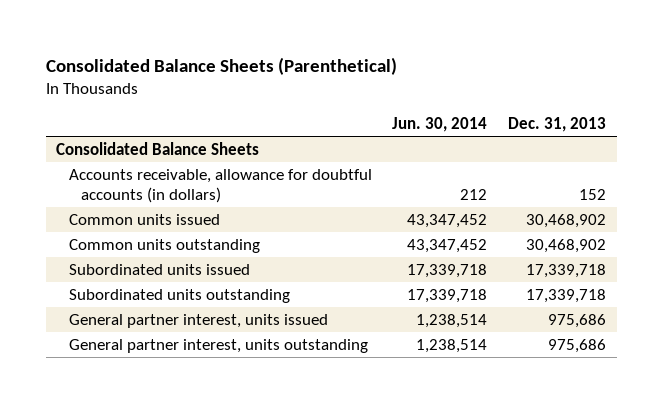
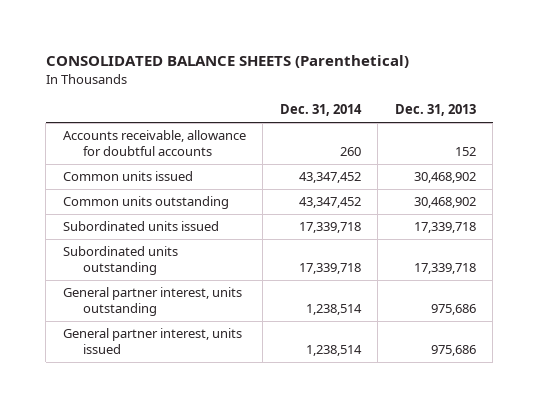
[45,56,397,75] Consolidated Balance Sheets (Parenthetical) -> [45,54,409,68] CONSOLIDATED BALANCE SHEETS (Parenthetical)
[392,117,488,133] Jun. 30, 2014 -> none
none -> [279,104,362,117] Dec. 31, 2014
[56,142,260,156] Consolidated Balance Sheets -> none
[68,169,372,203] Accounts receivable, allowance for doubtful accounts (in dollars) -> [62,130,246,156] Accounts receivable, allowance for doubtful accounts
[68,314,328,329] General partner interest, units issued -> [62,328,242,354] General partner interest, units issued

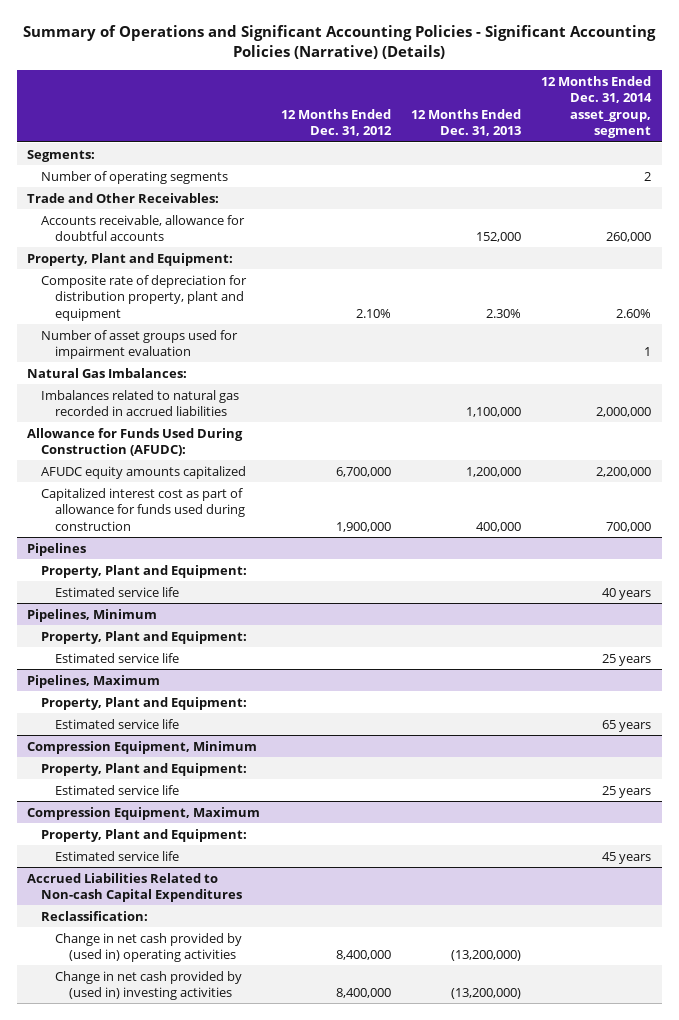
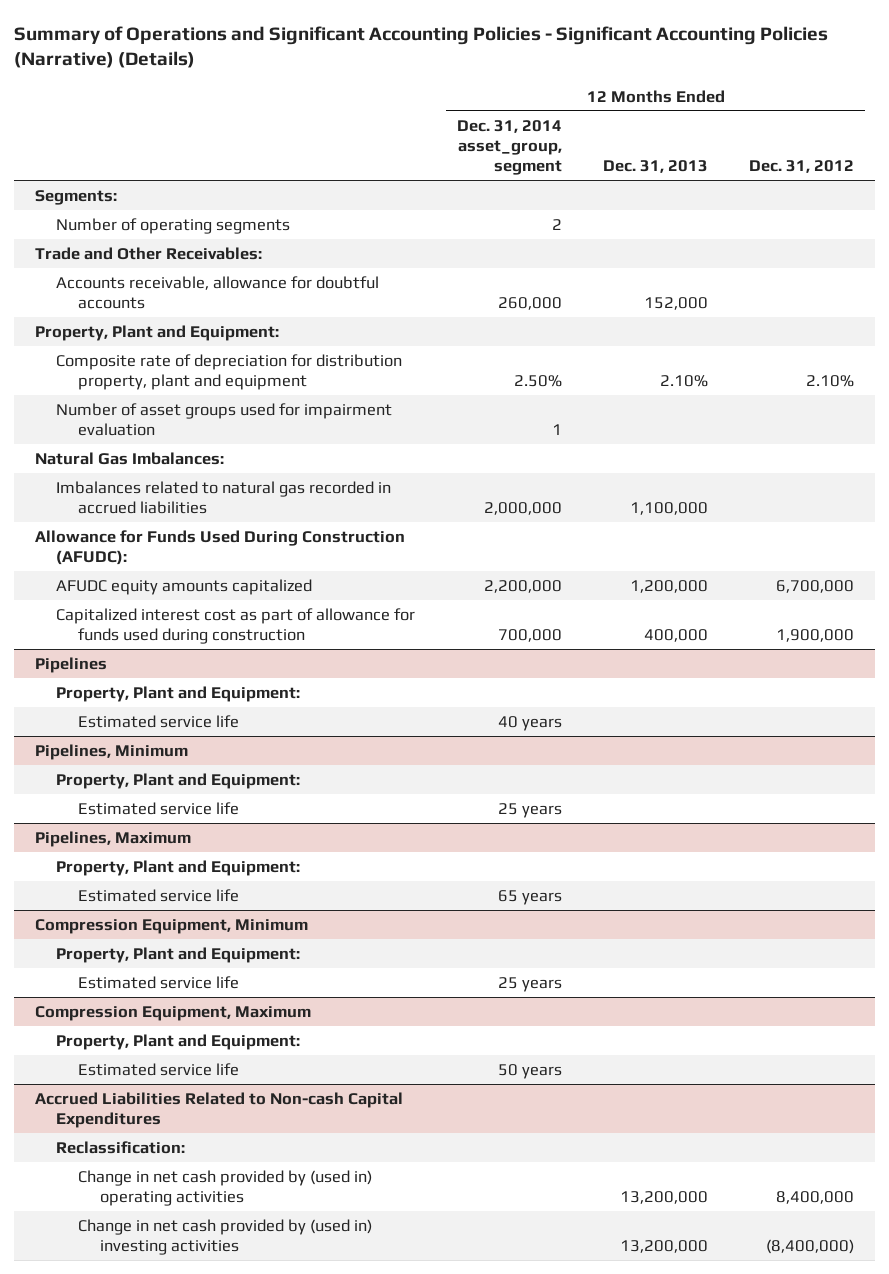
[486,308,522,318] 2.30% -> [660,375,709,388] 2.10%
[616,308,652,318] 2.60% -> [513,375,562,388] 2.50%
[602,851,652,864] 45 years -> [497,1063,562,1079] 50 years
[451,950,522,962] (13,200,000) -> [620,1191,709,1205] 13,200,000
[335,988,391,999] 8,400,000 -> [766,1239,855,1255] (8,400,000)
[451,988,522,1000] (13,200,000) -> [620,1240,709,1254] 13,200,000

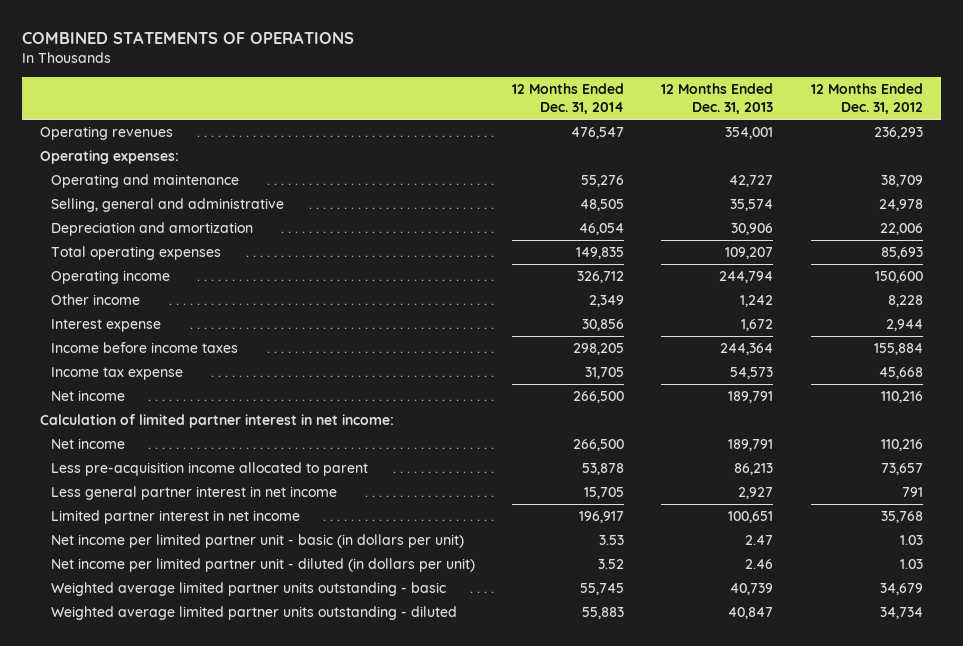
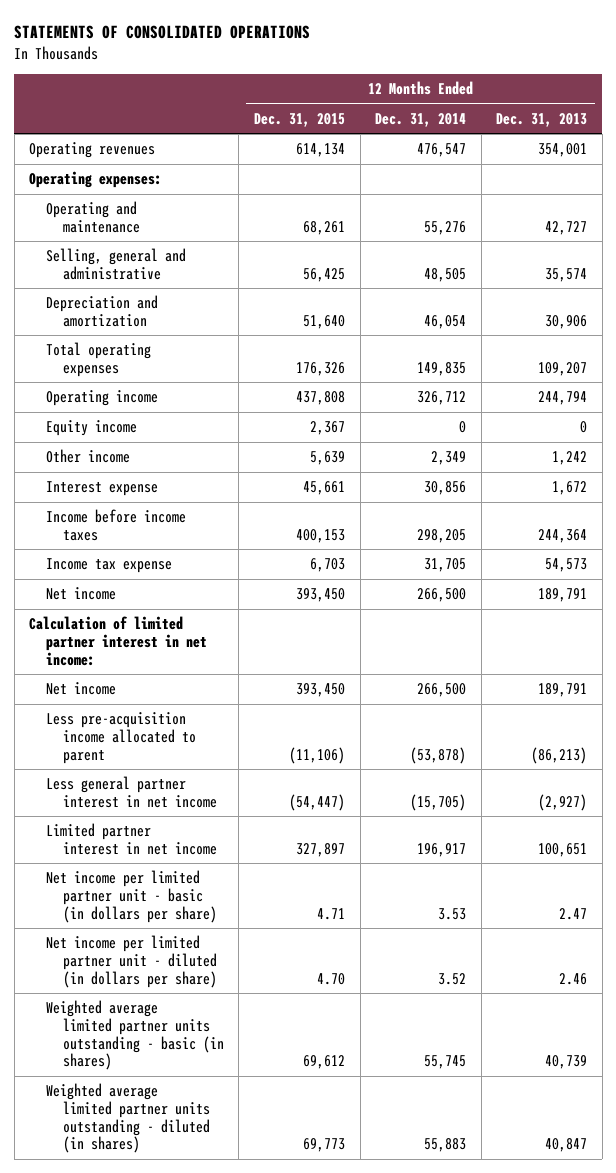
[21,30,354,44] COMBINED STATEMENTS OF OPERATIONS -> [14,24,311,39] STATEMENTS OF CONSOLIDATED OPERATIONS
[810,82,923,115] 12 Months Ended Dec. 31, 2012 -> none
none -> [254,112,346,127] Dec. 31, 2015
none -> [45,420,137,437] Equity income
[582,463,625,476] 53,878 -> [410,746,467,764] (53,878)
[734,463,774,476] 86,213 -> [531,746,588,764] (86,213)
[584,487,625,500] 15,705 -> [410,793,467,811] (15,705)
[738,487,774,500] 2,927 -> [538,793,588,811] (2,927)
[51,534,465,549] Net income per limited partner unit - basic (in dollars per unit) -> [45,870,217,923] Net income per limited partner unit - basic (in dollars per share)
[51,558,476,573] Net income per limited partner unit - diluted (in dollars per unit) -> [45,935,217,988] Net income per limited partner unit - diluted (in dollars per share)
[51,582,447,597] Weighted average limited partner units outstanding - basic -> [45,1000,224,1071] Weighted average limited partner units outstanding - basic (in shares)
[51,606,458,621] Weighted average limited partner units outstanding - diluted -> [45,1083,210,1154] Weighted average limited partner units outstanding - diluted (in shares)

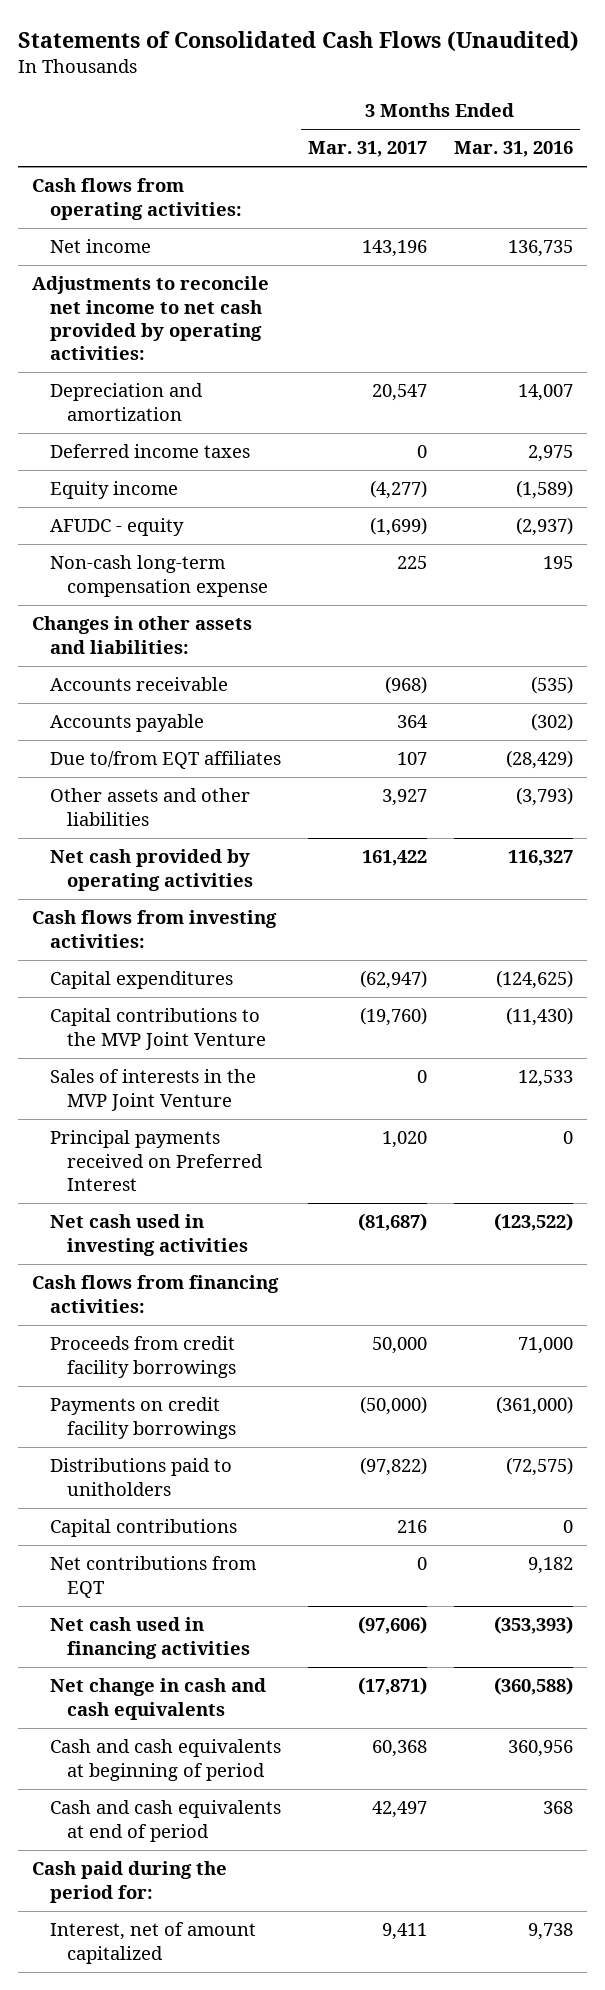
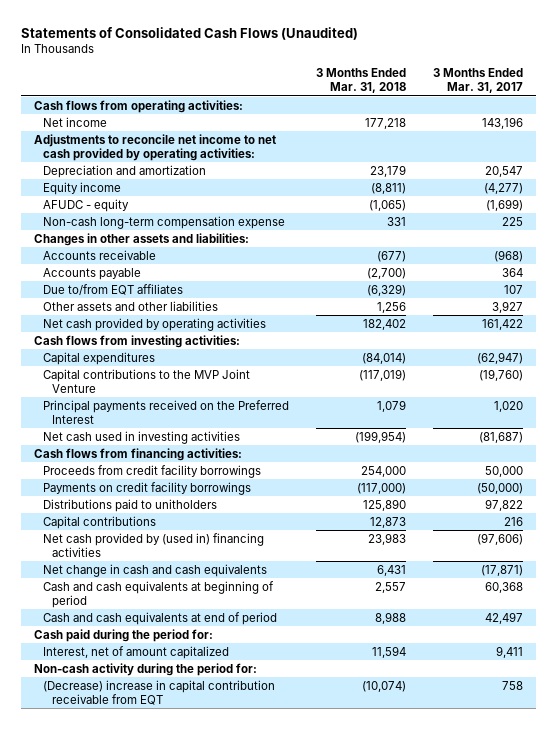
[454,141,574,158] Mar. 31, 2016 -> none
none -> [315,68,406,94] 3 Months Ended Mar. 31, 2018
[49,444,250,459] Deferred income taxes -> none
[49,1069,256,1111] Sales of interests in the MVP Joint Venture -> none
[49,1130,263,1191] Principal payments received on Preferred Interest -> [42,399,289,424] Principal payments received on the Preferred Interest
[359,1457,427,1477] (97,822) -> [484,498,523,511] 97,822
[49,1556,256,1598] Net contributions from EQT -> none
[49,1617,250,1659] Net cash used in financing activities -> [42,532,264,557] Net cash provided by (used in) financing activities
none -> [34,662,258,676] Non-cash activity during the period for:
none -> [42,679,275,705] (Decrease) increase in capital contribution receivable from EQT

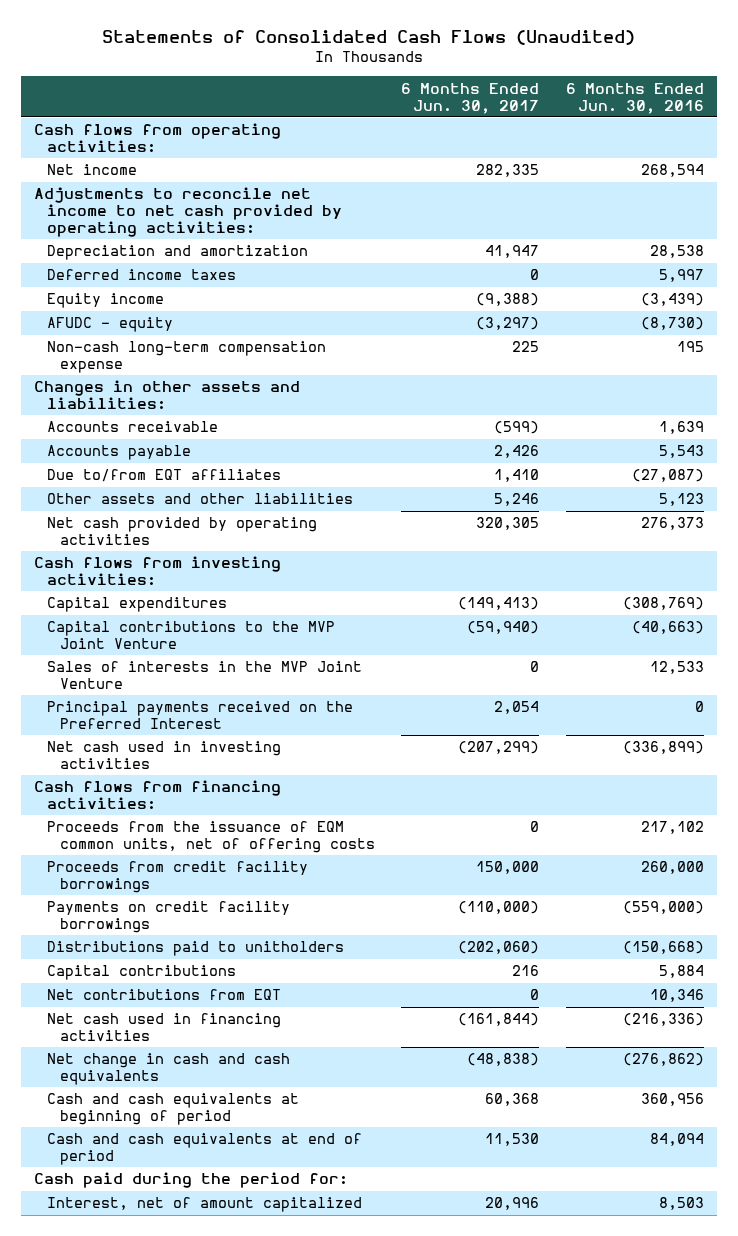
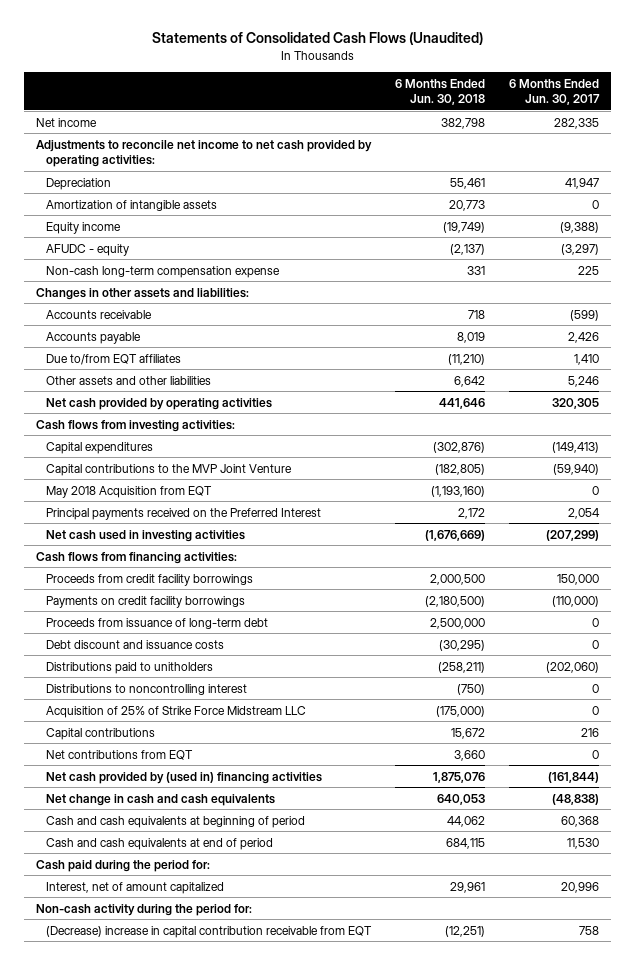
[566,82,705,114] 6 Months Ended Jun. 30, 2016 -> none
none -> [395,78,486,106] 6 Months Ended Jun. 30, 2018
[33,123,281,154] Cash flows from operating activities: -> none
[46,269,236,281] Deferred income taxes -> none
[46,245,308,261] Depreciation and amortization -> [46,177,112,190] Depreciation
none -> [46,199,218,211] Amortization of intangible assets
[46,661,362,690] Sales of interests in the MVP Joint Venture -> none
none -> [46,485,213,498] May 2018 Acquisition from EQT
[46,821,375,854] Proceeds from the issuance of EQM common units, net of offering costs -> none
none -> [46,617,269,629] Proceeds from issuance of long-term debt
none -> [46,639,225,649] Debt discount and issuance costs
none -> [46,683,248,695] Distributions to noncontrolling interest
none -> [46,705,307,718] Acquisition of 25% of Strike Force Midstream LLC
[46,1013,281,1042] Net cash used in financing activities -> [46,771,323,784] Net cash provided by (used in) financing activities
none -> [36,903,253,916] Non-cash activity during the period for:
none -> [46,925,373,938] (Decrease) increase in capital contribution receivable from EQT

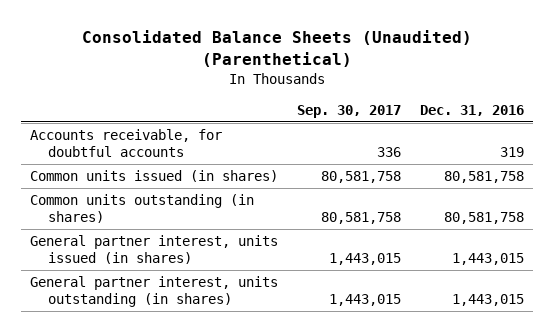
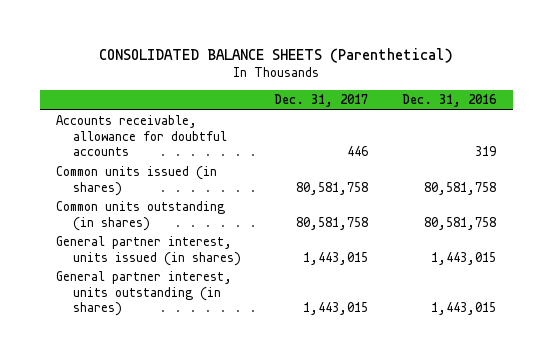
[82,30,473,67] Consolidated Balance Sheets (Unaudited) (Parenthetical) -> [99,47,454,63] CONSOLIDATED BALANCE SHEETS (Parenthetical)
[297,105,402,119] Sep. 30, 2017 -> none
none -> [274,94,369,108] Dec. 31, 2017
[30,129,223,157] Accounts receivable, for doubtful accounts -> [56,115,227,157] Accounts receivable, allowance for doubtful accounts

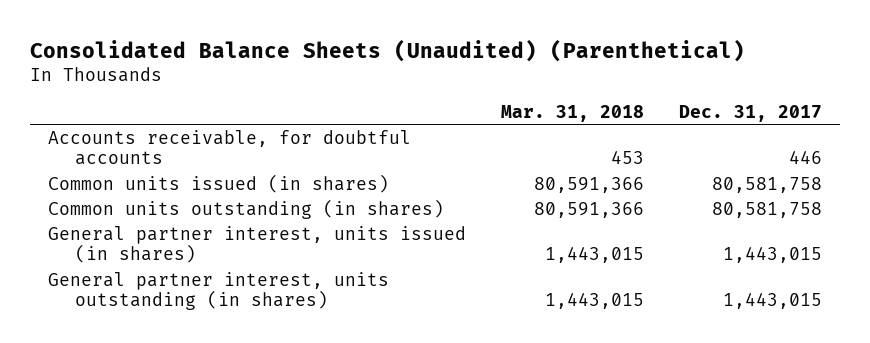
[99,47,454,63] CONSOLIDATED BALANCE SHEETS (Parenthetical) -> [30,38,746,62] Consolidated Balance Sheets (Unaudited) (Parenthetical)
[402,94,498,108] Dec. 31, 2016 -> none
none -> [501,104,645,122] Mar. 31, 2018
[56,115,227,157] Accounts receivable, allowance for doubtful accounts -> [47,129,411,166] Accounts receivable, for doubtful accounts

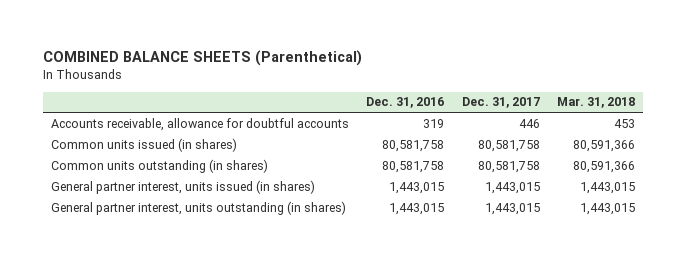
[30,38,746,62] Consolidated Balance Sheets (Unaudited) (Parenthetical) -> [42,50,362,67] COMBINED BALANCE SHEETS (Parenthetical)
none -> [366,97,445,109] Dec. 31, 2016
[47,129,411,166] Accounts receivable, for doubtful accounts -> [51,117,350,131] Accounts receivable, allowance for doubtful accounts

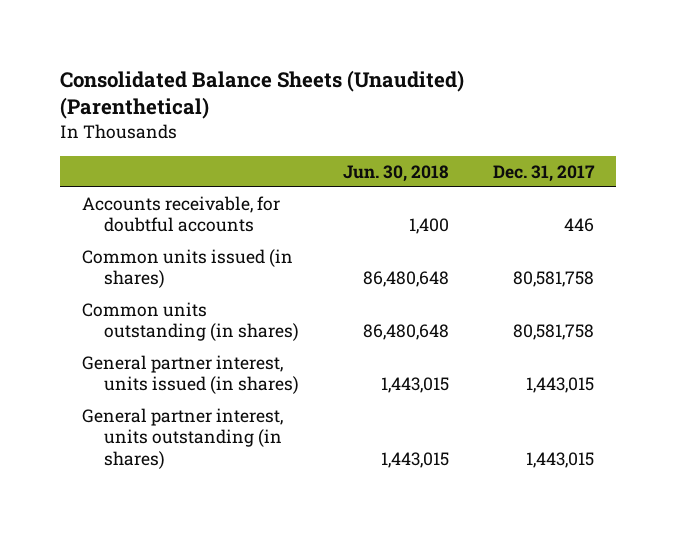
[42,50,362,67] COMBINED BALANCE SHEETS (Parenthetical) -> [59,69,464,120] Consolidated Balance Sheets (Unaudited) (Parenthetical)
[366,97,445,109] Dec. 31, 2016 -> none
[556,97,635,109] Mar. 31, 2018 -> none
none -> [343,164,450,182] Jun. 30, 2018
[51,117,350,131] Accounts receivable, allowance for doubtful accounts -> [81,195,280,233] Accounts receivable, for doubtful accounts

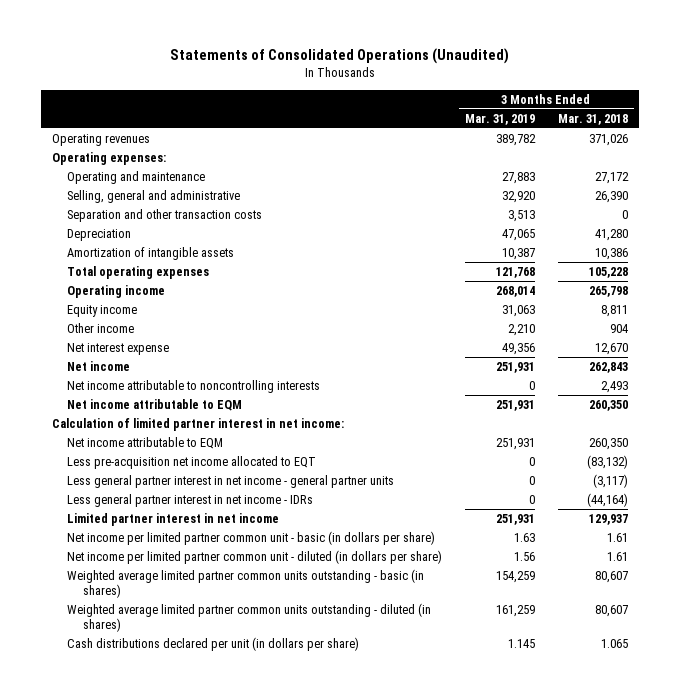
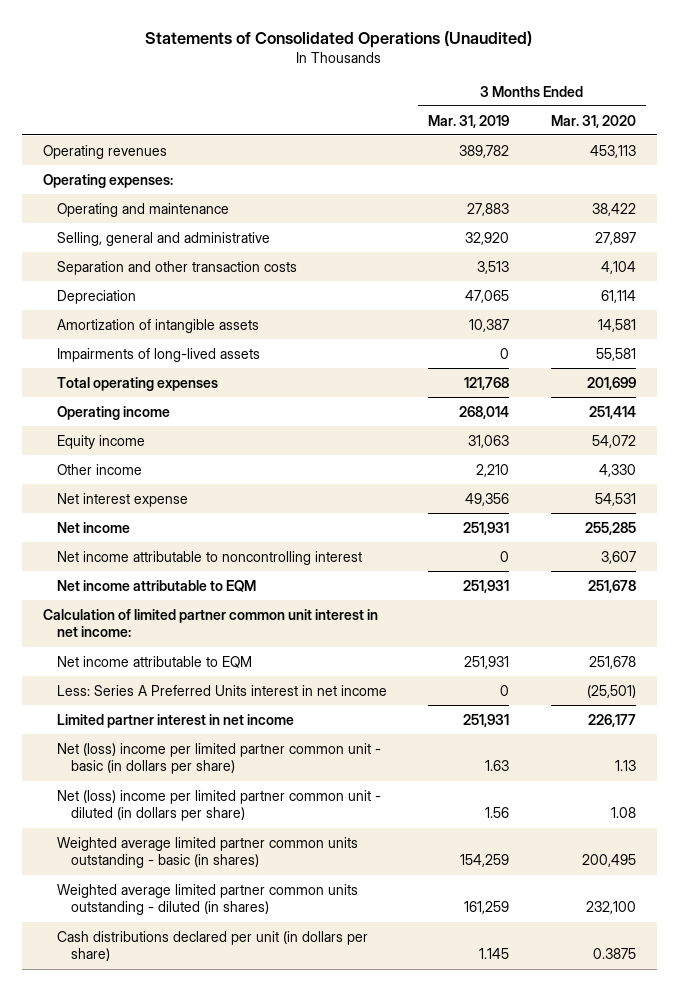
[557,113,628,125] Mar. 31, 2018 -> none
none -> [550,114,636,128] Mar. 31, 2020
none -> [56,347,260,362] Impairments of long-lived assets
[67,379,321,393] Net income attributable to noncontrolling interests -> [56,550,362,565] Net income attributable to noncontrolling interest
[52,417,345,431] Calculation of limited partner interest in net income: -> [42,608,378,638] Calculation of limited partner common unit interest in net income:
[67,455,317,469] Less pre-acquisition net income allocated to EQT -> none
[67,493,314,507] Less general partner interest in net income - IDRs -> none
[67,474,395,488] Less general partner interest in net income - general partner units -> [56,684,387,696] Less: Series A Preferred Units interest in net income
[67,530,436,545] Net income per limited partner common unit - basic (in dollars per share) -> [56,742,381,775] Net (loss) income per limited partner common unit - basic (in dollars per share)
[67,549,443,564] Net income per limited partner common unit - diluted (in dollars per share) -> [56,789,381,822] Net (loss) income per limited partner common unit - diluted (in dollars per share)

